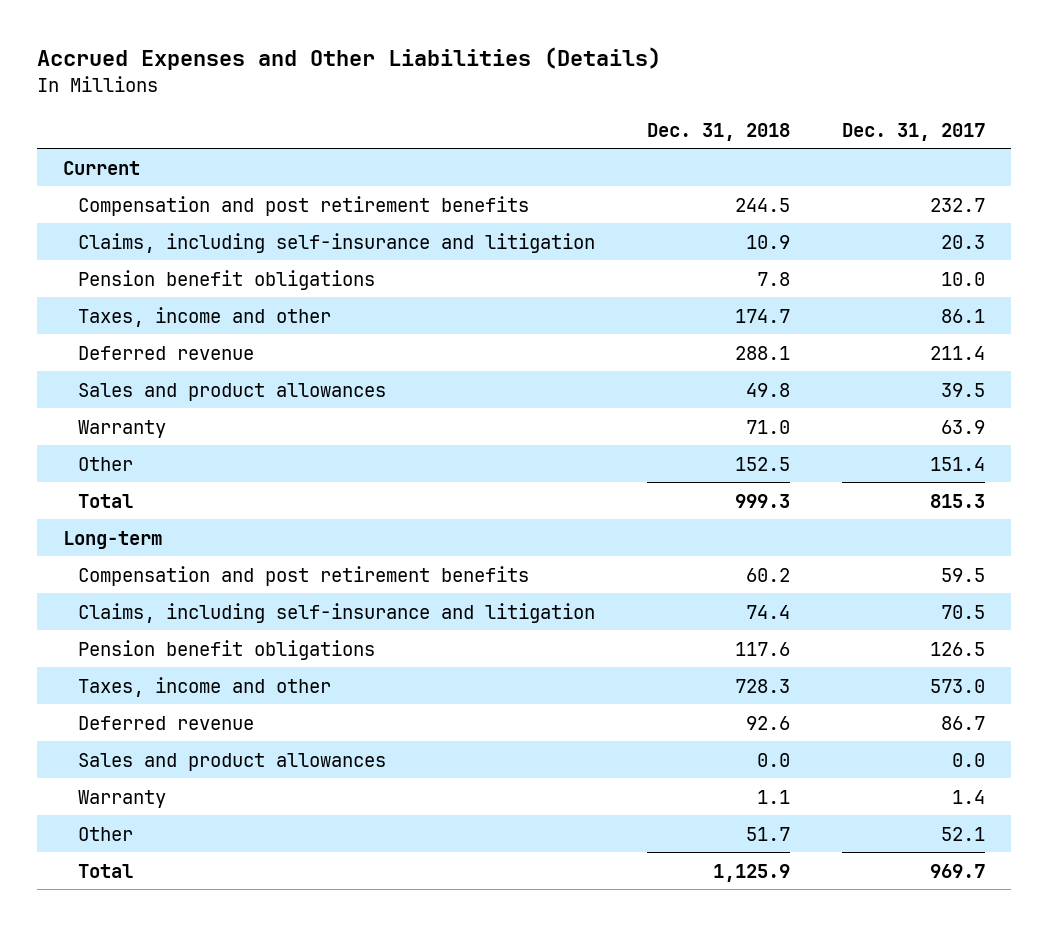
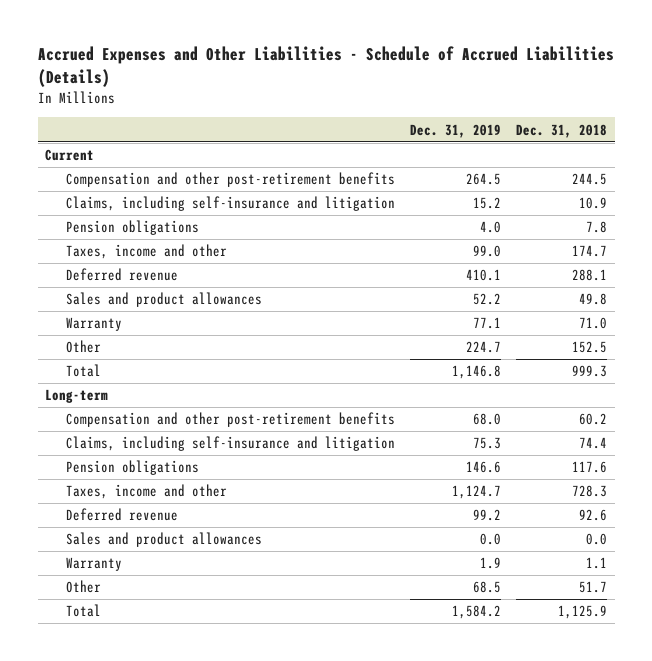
[36,47,661,71] Accrued Expenses and Other Liabilities (Details) -> [37,46,614,87] Accrued Expenses and Other Liabilities - Schedule of Accrued Liabilities (Details)
[842,122,986,141] Dec. 31, 2017 -> none
none -> [410,123,502,138] Dec. 31, 2019
[77,195,529,216] Compensation and post retirement benefits -> [66,172,396,188] Compensation and other post-retirement benefits
[77,269,375,290] Pension benefit obligations -> [66,220,200,236] Pension obligations
[77,565,529,586] Compensation and post retirement benefits -> [66,412,396,428] Compensation and other post-retirement benefits
[77,639,375,660] Pension benefit obligations -> [66,460,200,476] Pension obligations

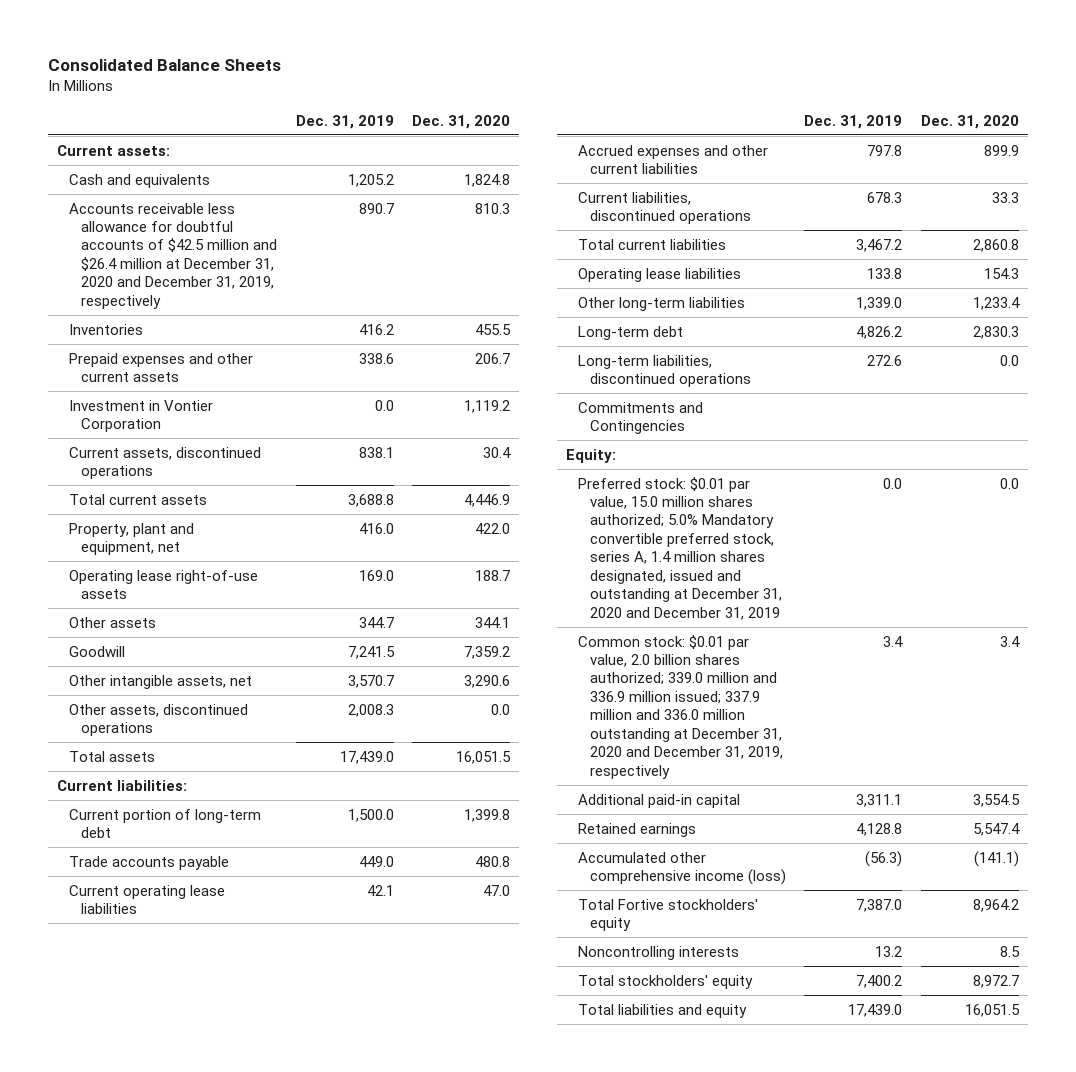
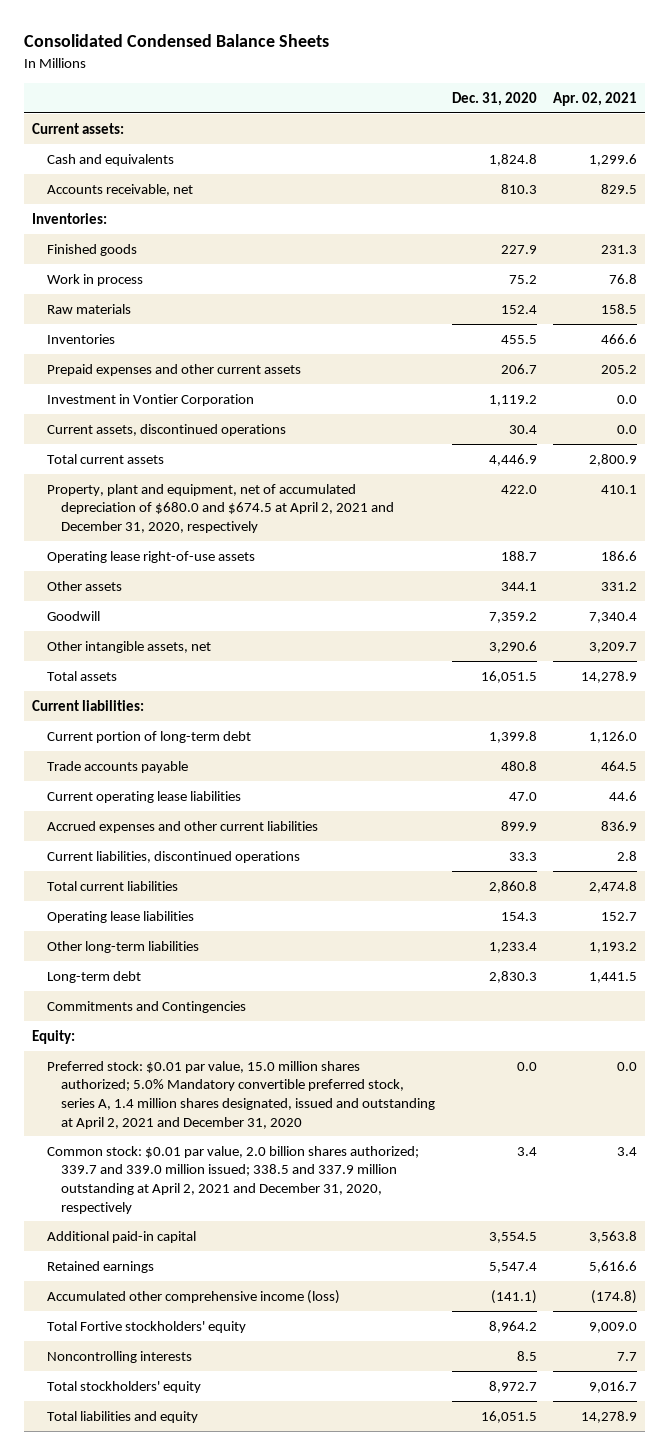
[48,59,282,72] Consolidated Balance Sheets -> [23,34,329,48] Consolidated Condensed Balance Sheets
[295,114,394,129] Dec. 31, 2019 -> none
none -> [553,91,638,106] Apr. 02, 2021
[69,202,278,309] Accounts receivable less allowance for doubtful accounts of $42.5 million and $26.4 million at December 31, 2020 and December 31, 2019, respectively -> [46,183,193,196] Accounts receivable, net
none -> [32,212,108,224] Inventories:
none -> [46,243,137,256] Finished goods
none -> [46,273,143,286] Work in process
none -> [46,303,131,314] Raw materials
[69,522,195,555] Property, plant and equipment, net -> [46,483,395,533] Property, plant and equipment, net of accumulated depreciation of $680.0 and $674.5 at April 2, 2021 and December 31, 2020, respectively
[69,703,249,736] Other assets, discontinued operations -> none
[577,354,751,387] Long-term liabilities, discontinued operations -> none
[577,476,782,620] Preferred stock: $0.01 par value, 15.0 million shares authorized; 5.0% Mandatory convertible preferred stock, series A, 1.4 million shares designated, issued and outstanding at December 31, 2020 and December 31, 2019 -> [46,1060,436,1129] Preferred stock: $0.01 par value, 15.0 million shares authorized; 5.0% Mandatory convertible preferred stock, series A, 1.4 million shares designated, issued and outstanding at April 2, 2021 and December 31, 2020
[577,634,783,779] Common stock: $0.01 par value, 2.0 billion shares authorized; 339.0 million and 336.9 million issued; 337.9 million and 336.0 million outstanding at December 31, 2020 and December 31, 2019, respectively -> [46,1145,419,1214] Common stock: $0.01 par value, 2.0 billion shares authorized; 339.7 and 339.0 million issued; 338.5 and 337.9 million outstanding at April 2, 2021 and December 31, 2020, respectively

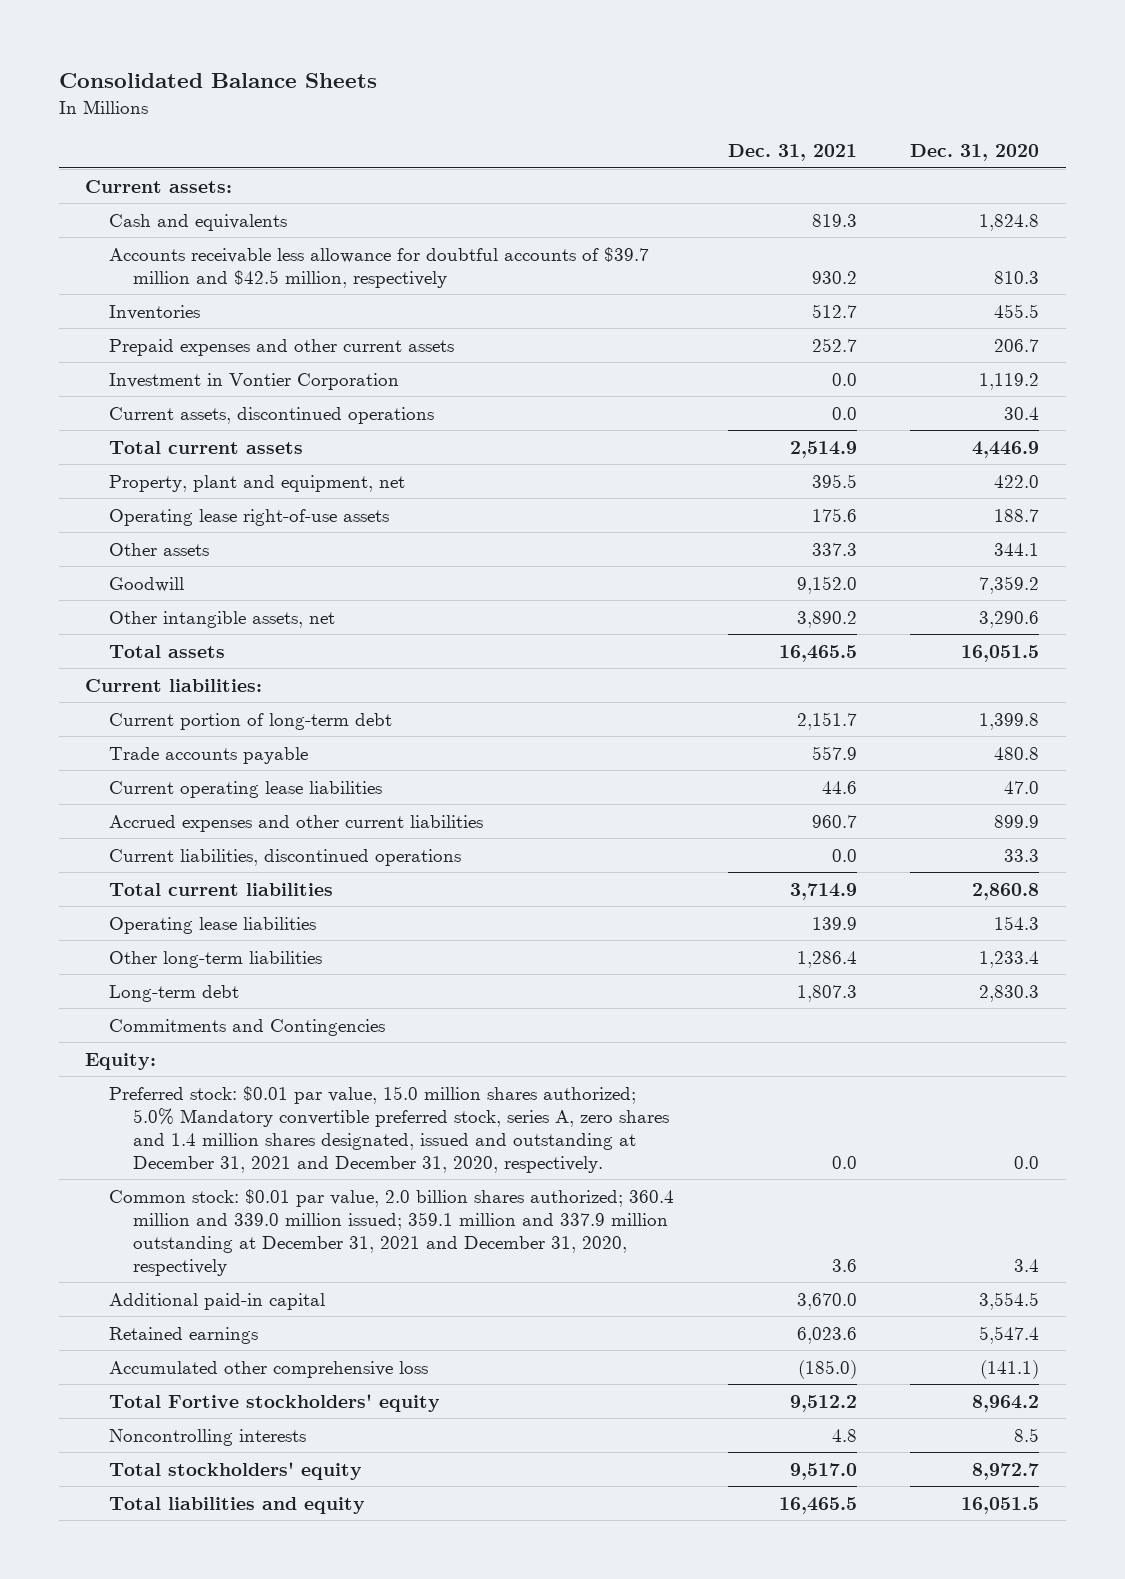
[23,34,329,48] Consolidated Condensed Balance Sheets -> [58,73,377,89] Consolidated Balance Sheets
[553,91,638,106] Apr. 02, 2021 -> none
none -> [727,144,857,162] Dec. 31, 2021
[32,212,108,224] Inventories: -> none
[46,243,137,256] Finished goods -> none
[46,273,143,286] Work in process -> none
[46,303,131,314] Raw materials -> none
[46,183,193,196] Accounts receivable, net -> [109,246,650,288] Accounts receivable less allowance for doubtful accounts of $39.7 million and $42.5 million, respectively
[46,483,395,533] Property, plant and equipment, net of accumulated depreciation of $680.0 and $674.5 at April 2, 2021 and December 31, 2020, respectively -> [109,474,406,492] Property, plant and equipment, net
[46,1060,436,1129] Preferred stock: $0.01 par value, 15.0 million shares authorized; 5.0% Mandatory convertible preferred stock, series A, 1.4 million shares designated, issued and outstanding at April 2, 2021 and December 31, 2020 -> [109,1085,670,1173] Preferred stock: $0.01 par value, 15.0 million shares authorized; 5.0% Mandatory convertible preferred stock, series A, zero shares and 1.4 million shares designated, issued and outstanding at December 31, 2021 and December 31, 2020, respectively.
[46,1145,419,1214] Common stock: $0.01 par value, 2.0 billion shares authorized; 339.7 and 339.0 million issued; 338.5 and 337.9 million outstanding at April 2, 2021 and December 31, 2020, respectively -> [109,1188,675,1276] Common stock: $0.01 par value, 2.0 billion shares authorized; 360.4 million and 339.0 million issued; 359.1 million and 337.9 million outstanding at December 31, 2021 and December 31, 2020, respectively
[46,1289,340,1304] Accumulated other comprehensive income (loss) -> [109,1360,429,1378] Accumulated other comprehensive loss

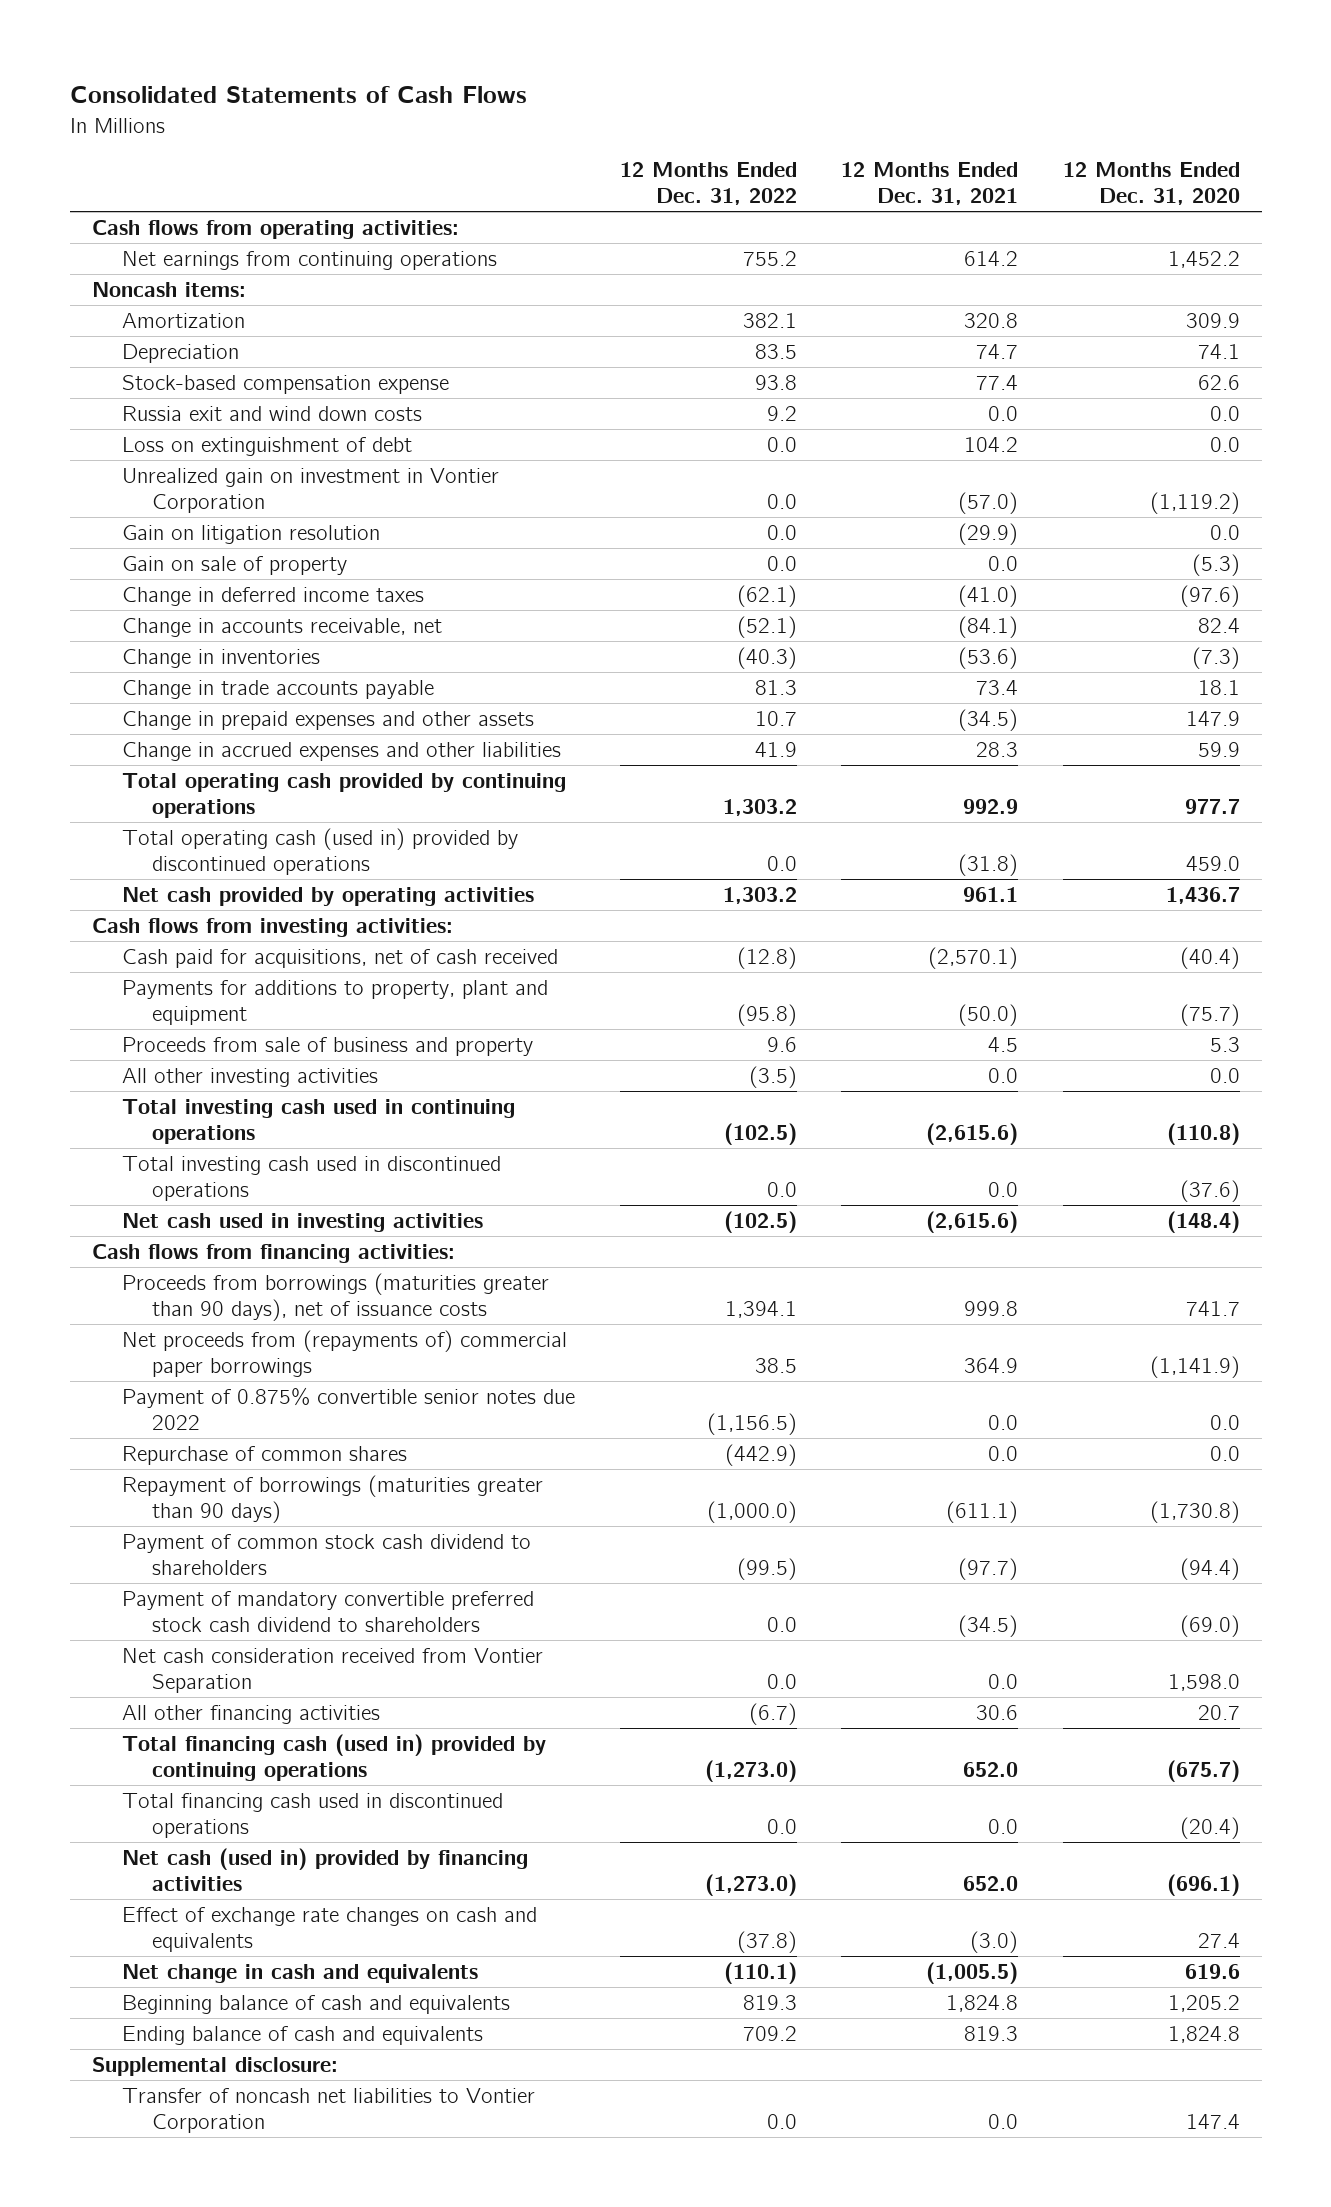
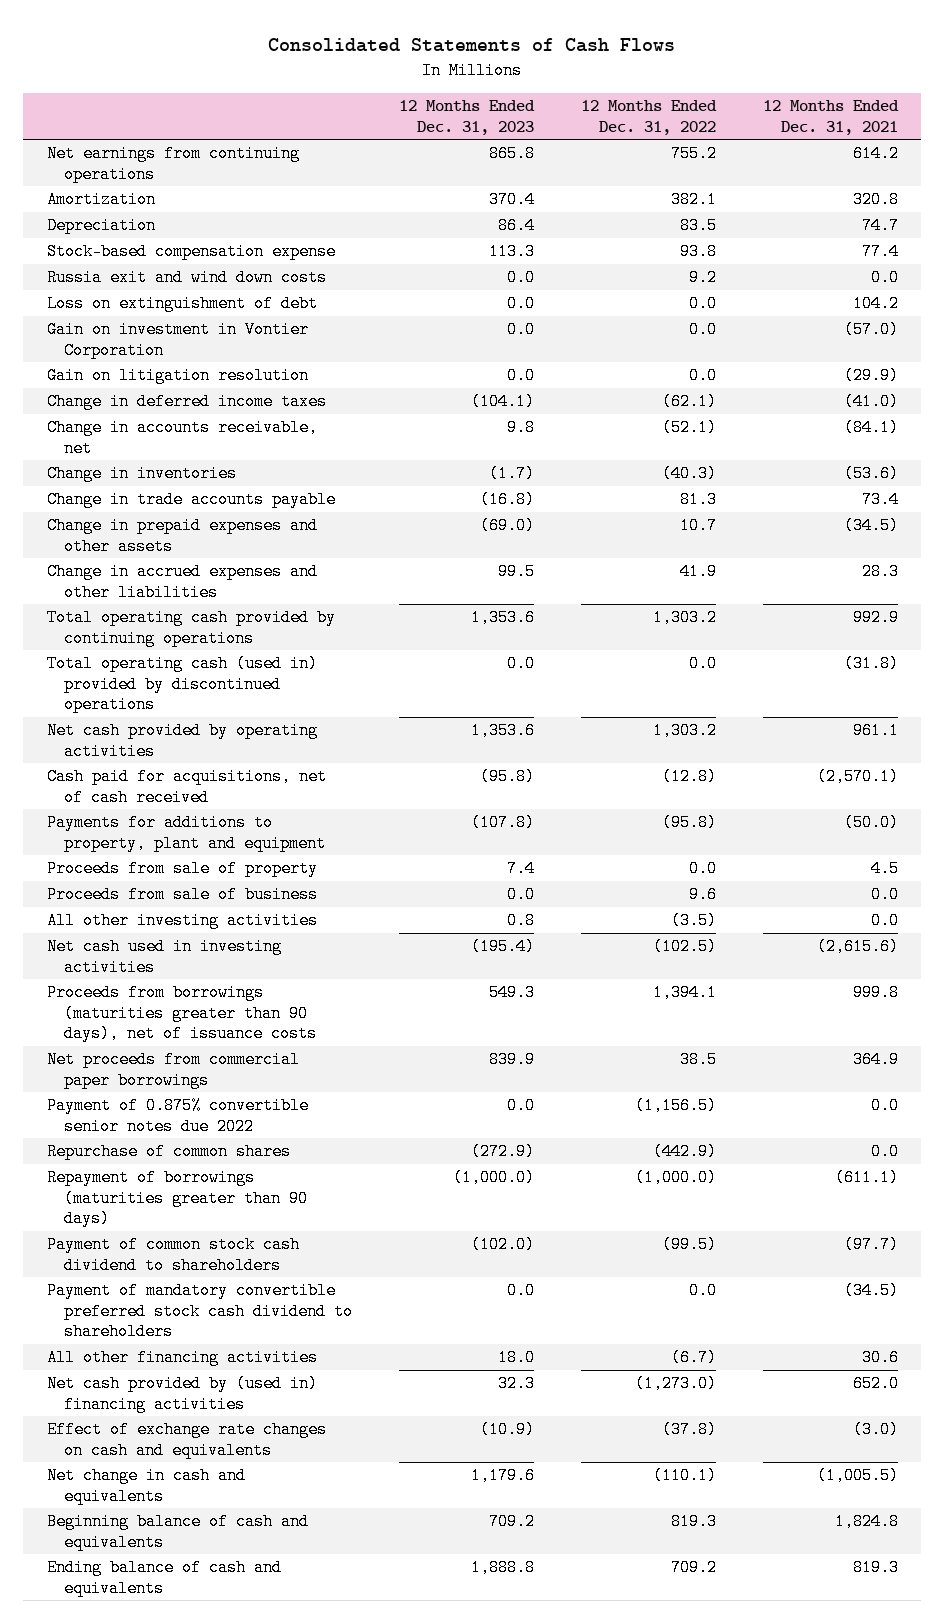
[1062,162,1240,206] 12 Months Ended Dec. 31, 2020 -> none
none -> [399,100,536,135] 12 Months Ended Dec. 31, 2023
[91,220,459,240] Cash flows from operating activities: -> none
[91,282,246,298] Noncash items: -> none
[122,468,500,514] Unrealized gain on investment in Vontier Corporation -> [46,321,309,359] Gain on investment in Vontier Corporation
[122,556,348,576] Gain on sale of property -> none
[91,918,453,938] Cash flows from investing activities: -> none
[122,1037,534,1057] Proceeds from sale of business and property -> [46,860,318,878] Proceeds from sale of property
[766,1037,797,1053] 9.6 -> [689,860,718,878] 0.0
none -> [46,886,318,904] Proceeds from sale of business
[122,1099,516,1145] Total investing cash used in continuing operations -> none
[122,1156,502,1202] Total investing cash used in discontinued operations -> none
[91,1244,455,1264] Cash flows from financing activities: -> none
[122,1330,568,1378] Net proceeds from (repayments of) commercial paper borrowings -> [46,1051,300,1089] Net proceeds from commercial paper borrowings
[122,1648,544,1694] Net cash consideration received from Vontier Separation -> none
[122,1734,547,1782] Total financing cash (used in) provided by continuing operations -> none
[122,1793,504,1839] Total financing cash used in discontinued operations -> none
[122,1848,529,1892] Net cash (used in) provided by financing activities -> [46,1375,318,1413] Net cash provided by (used in) financing activities
[91,2057,338,2077] Supplemental disclosure: -> none
[122,2088,536,2134] Transfer of noncash net liabilities to Vontier Corporation -> none

